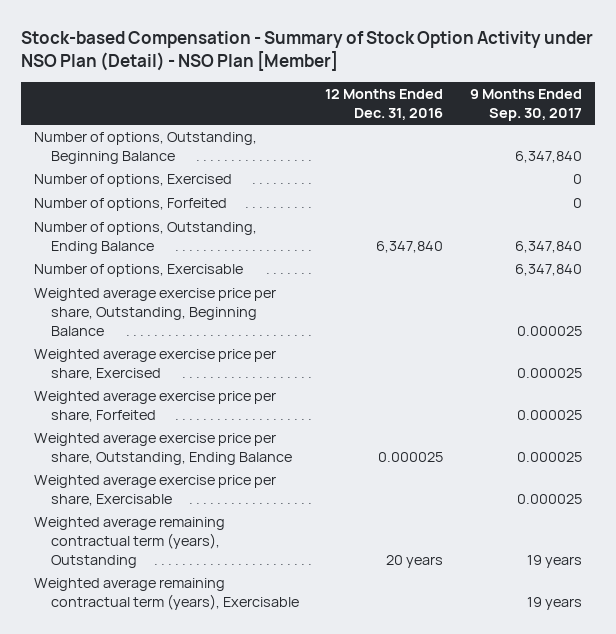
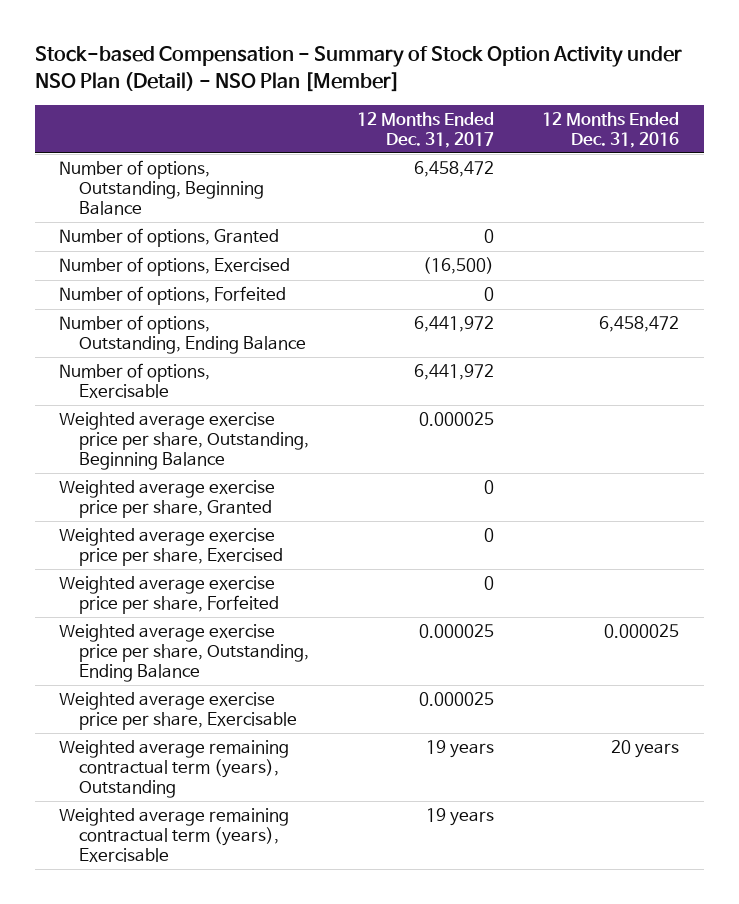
[469,88,582,121] 9 Months Ended Sep. 30, 2017 -> none
none -> [357,111,495,148] 12 Months Ended Dec. 31, 2017
none -> [59,228,280,248] Number of options, Granted
[376,241,444,254] 6,347,840 -> [599,316,680,333] 6,458,472
none -> [59,480,276,518] Weighted average exercise price per share, Granted

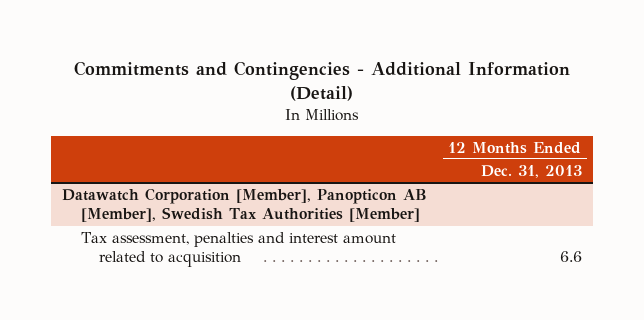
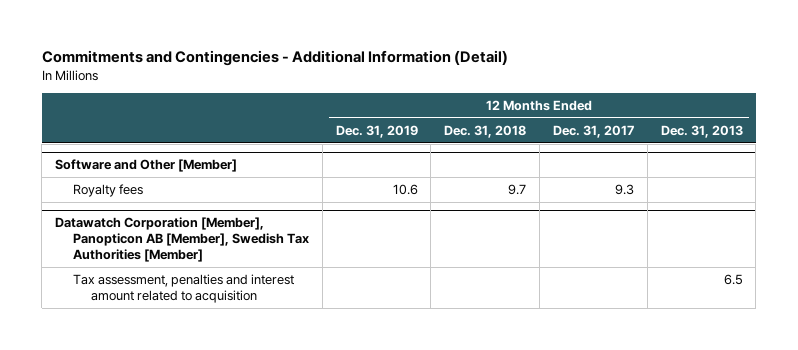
none -> [335,124,418,138] Dec. 31, 2019
none -> [444,124,527,138] Dec. 31, 2018
none -> [552,124,634,138] Dec. 31, 2017
none -> [55,159,238,173] Software and Other [Member]
none -> [72,184,143,198] Royalty fees
[559,251,582,263] 6.6 -> [723,274,743,286] 6.5

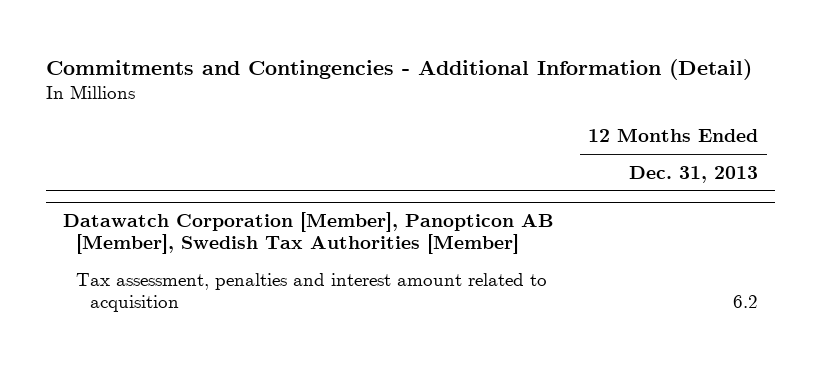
[335,124,418,138] Dec. 31, 2019 -> none
[444,124,527,138] Dec. 31, 2018 -> none
[552,124,634,138] Dec. 31, 2017 -> none
[55,159,238,173] Software and Other [Member] -> none
[72,184,143,198] Royalty fees -> none
[723,274,743,286] 6.5 -> [733,295,759,309] 6.2

